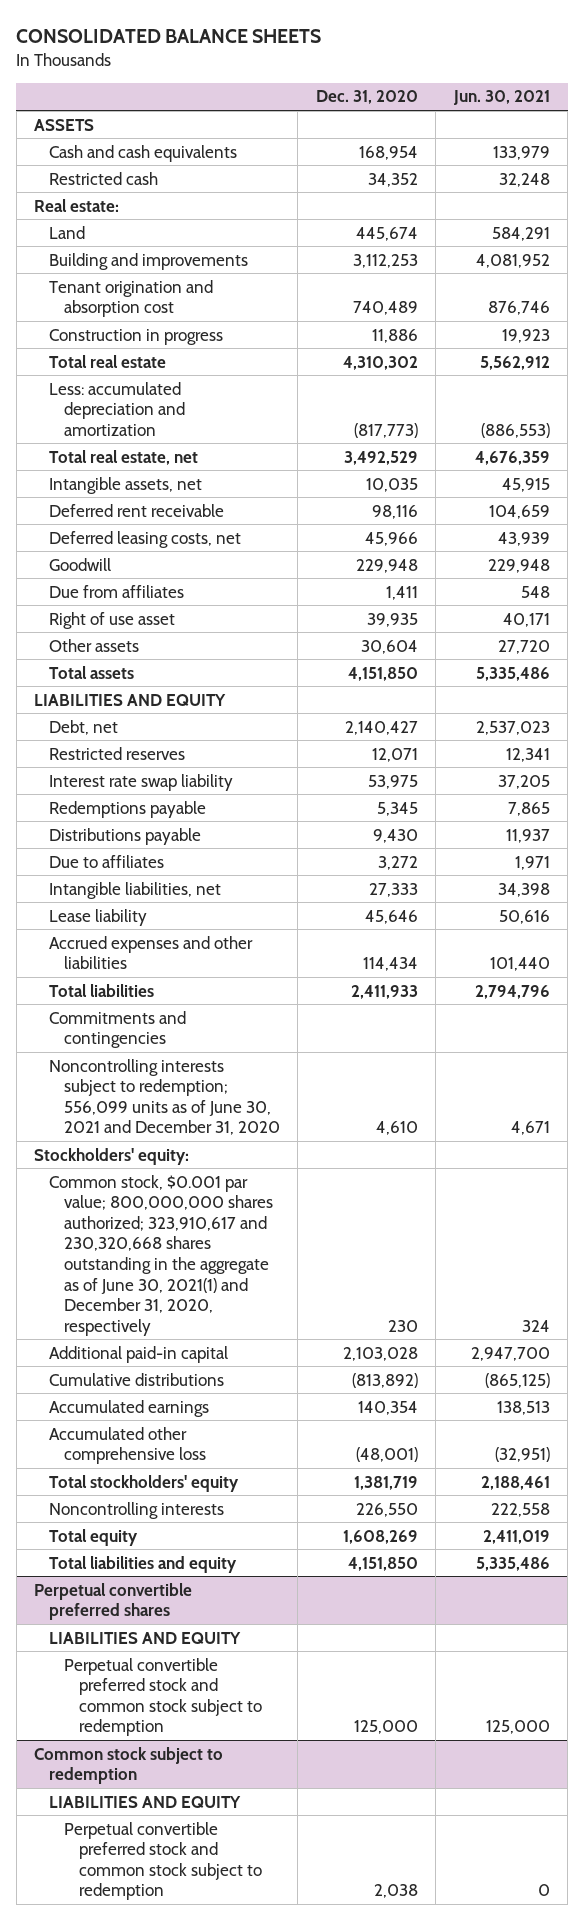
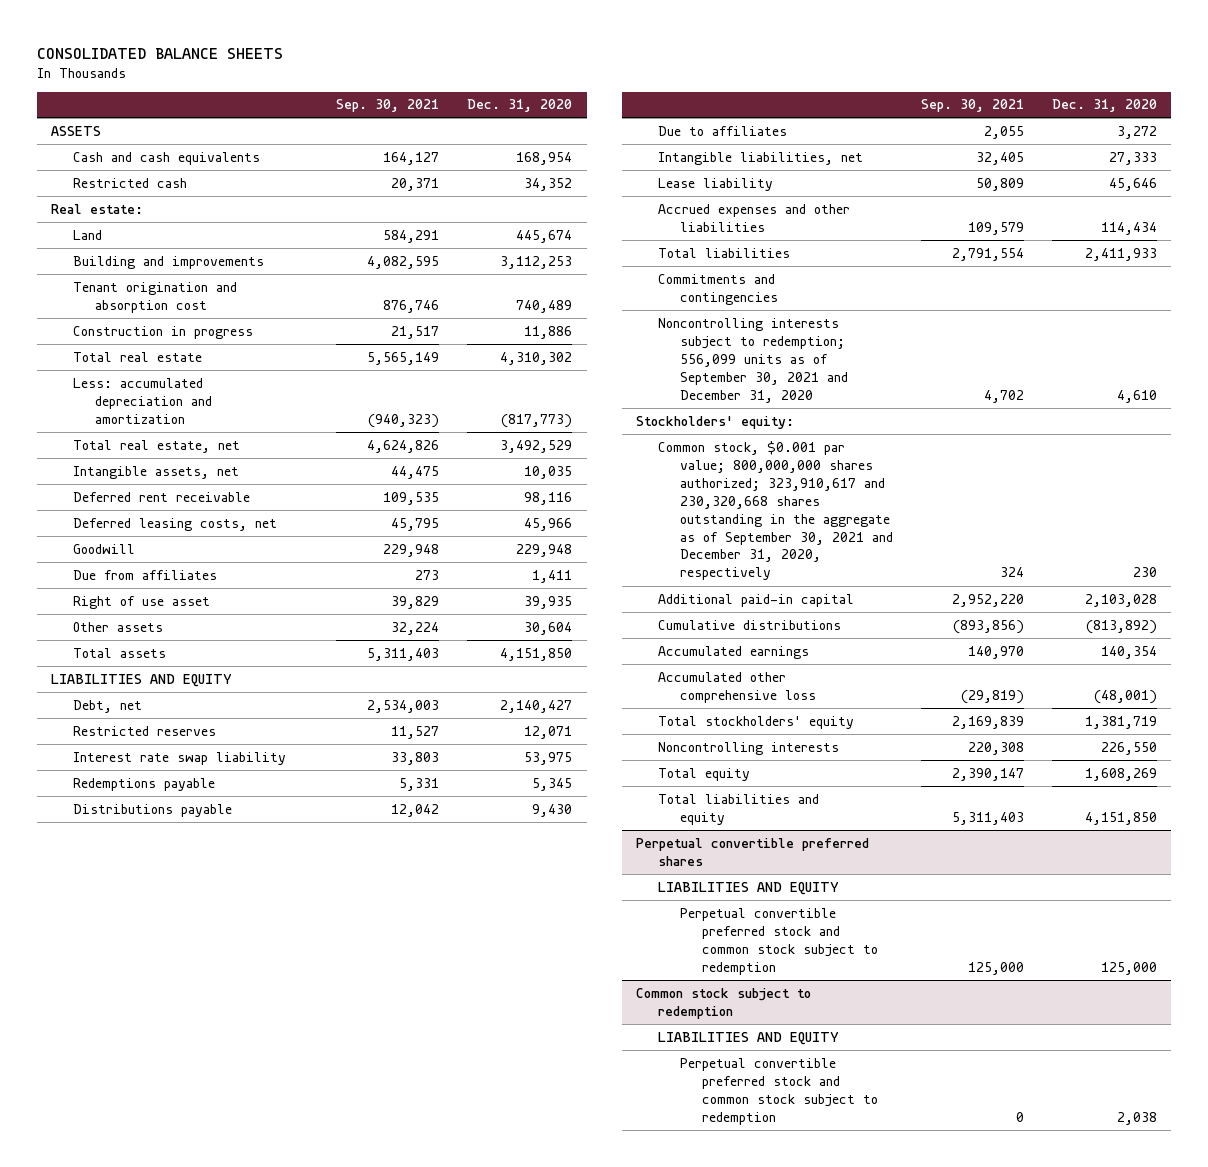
[452,90,550,106] Jun. 30, 2021 -> none
none -> [336,99,440,113] Sep. 30, 2021
[48,1058,280,1136] Noncontrolling interests subject to redemption; 556,099 units as of June 30, 2021 and December 31, 2020 -> [657,317,848,403] Noncontrolling interests subject to redemption; 556,099 units as of September 30, 2021 and December 31, 2020
[48,1174,273,1336] Common stock, $0.001 par value; 800,000,000 shares authorized; 323,910,617 and 230,320,668 shares outstanding in the aggregate as of June 30, 2021(1) and December 31, 2020, respectively -> [657,440,893,581] Common stock, $0.001 par value; 800,000,000 shares authorized; 323,910,617 and 230,320,668 shares outstanding in the aggregate as of September 30, 2021 and December 31, 2020, respectively

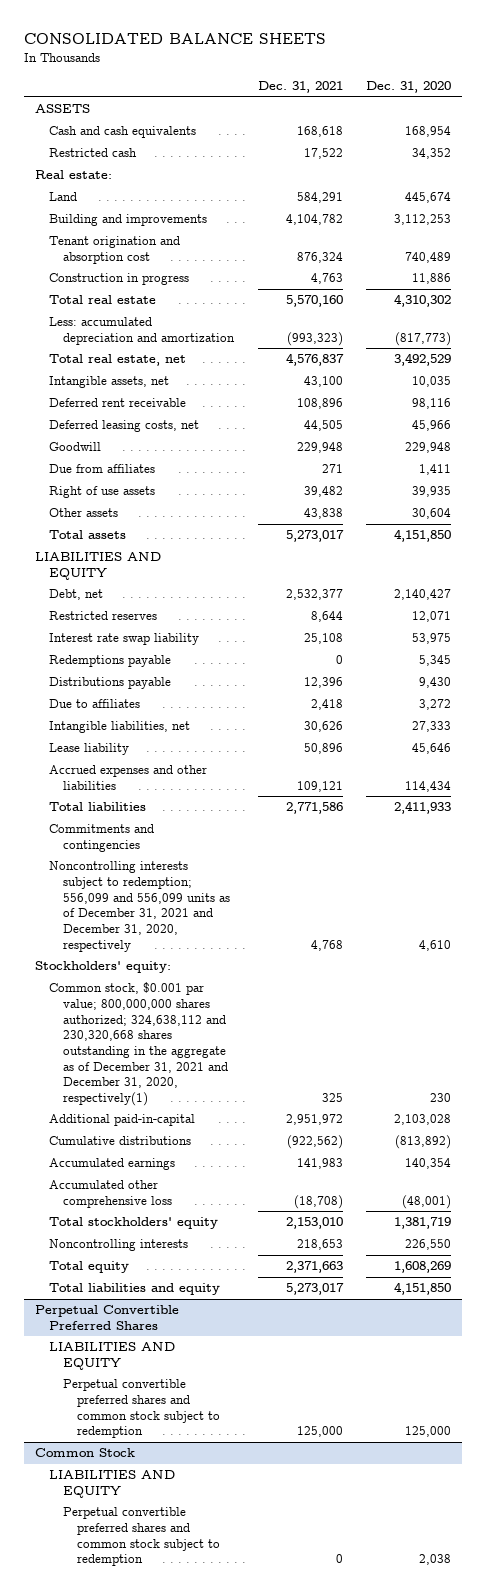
[336,99,440,113] Sep. 30, 2021 -> none
none -> [257,81,343,94] Dec. 31, 2021
[72,595,210,609] Right of use asset -> [49,486,156,499] Right of use assets
[657,317,848,403] Noncontrolling interests subject to redemption; 556,099 units as of September 30, 2021 and December 31, 2020 -> [49,861,231,952] Noncontrolling interests subject to redemption; 556,099 and 556,099 units as of December 31, 2021 and December 31, 2020, respectively
[657,440,893,581] Common stock, $0.001 par value; 800,000,000 shares authorized; 323,910,617 and 230,320,668 shares outstanding in the aggregate as of September 30, 2021 and December 31, 2020, respectively -> [49,982,229,1106] Common stock, $0.001 par value; 800,000,000 shares authorized; 324,638,112 and 230,320,668 shares outstanding in the aggregate as of December 31, 2021 and December 31, 2020, respectively(1)
[657,593,854,607] Additional paid-in capital -> [49,1114,196,1127] Additional paid-in-capital
[635,837,869,866] Perpetual convertible preferred shares -> [35,1305,180,1330] Perpetual Convertible Preferred Shares
[679,907,878,975] Perpetual convertible preferred stock and common stock subject to redemption -> [63,1379,221,1439] Perpetual convertible preferred shares and common stock subject to redemption
[635,987,811,1019] Common stock subject to redemption -> [35,1448,136,1458] Common Stock
[679,1057,878,1125] Perpetual convertible preferred stock and common stock subject to redemption -> [63,1507,221,1567] Perpetual convertible preferred shares and common stock subject to redemption

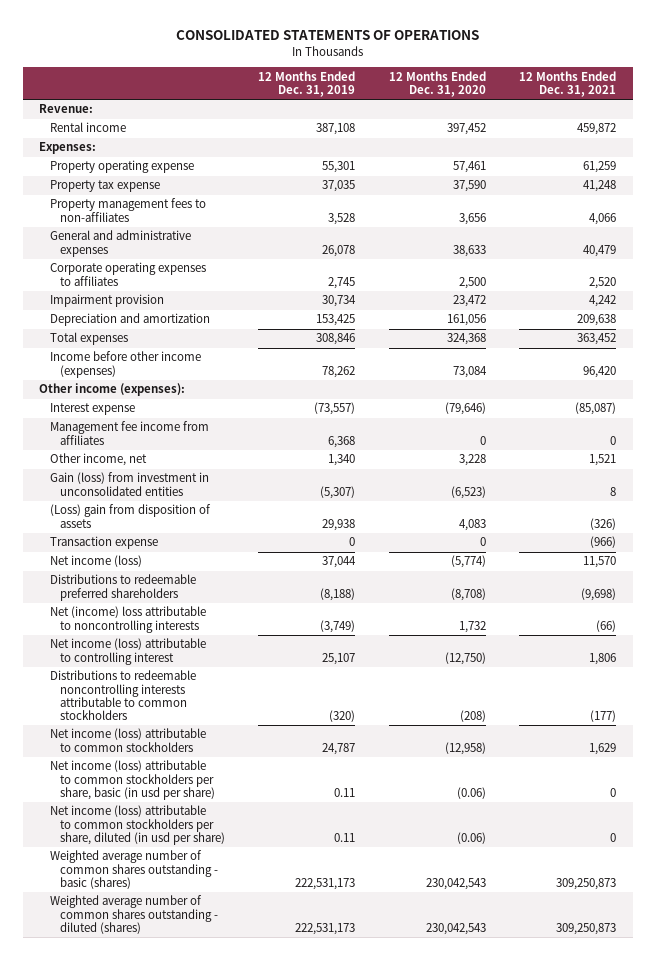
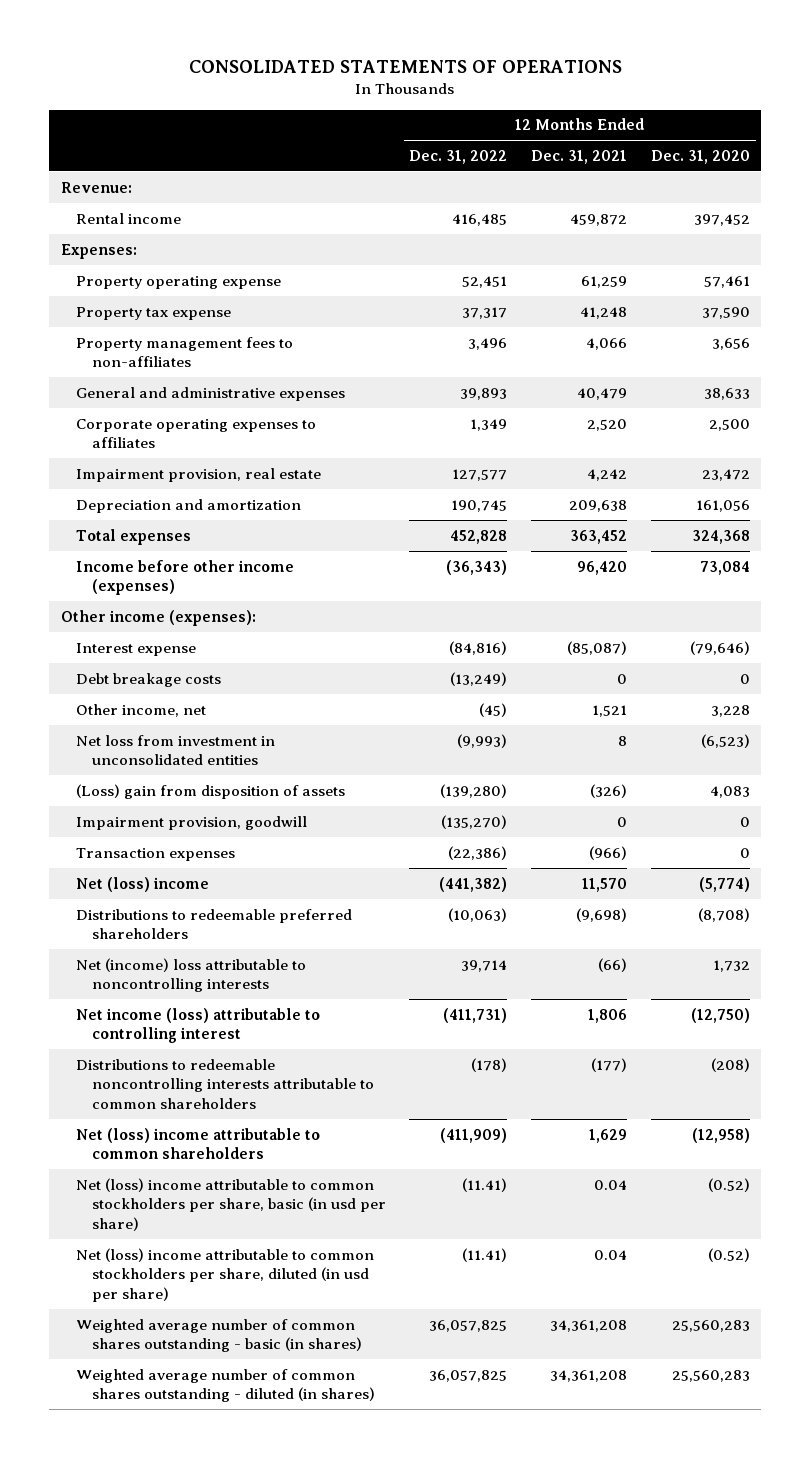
[258,70,356,98] 12 Months Ended Dec. 31, 2019 -> none
none -> [409,149,508,164] Dec. 31, 2022
[49,294,164,308] Impairment provision -> [76,467,322,482] Impairment provision, real estate
[49,421,209,445] Management fee income from affiliates -> none
none -> [76,672,222,687] Debt breakage costs
[49,472,209,496] Gain (loss) from investment in unconsolidated entities -> [76,734,276,766] Net loss from investment in unconsolidated entities
none -> [76,815,308,830] Impairment provision, goodwill
[49,536,158,550] Transaction expense -> [76,847,236,861] Transaction expenses
[49,555,142,568] Net income (loss) -> [76,876,210,892] Net (loss) income
[49,670,196,721] Distributions to redeemable noncontrolling interests attributable to common stockholders -> [76,1058,374,1110] Distributions to redeemable noncontrolling interests attributable to common shareholders
[49,728,206,752] Net income (loss) attributable to common stockholders -> [76,1127,321,1160] Net (loss) income attributable to common shareholders
[49,760,215,801] Net income (loss) attributable to common stockholders per share, basic (in usd per share) -> [76,1177,386,1232] Net (loss) income attributable to common stockholders per share, basic (in usd per share)
[456,787,486,800] (0.06) -> [707,1177,750,1192] (0.52)
[610,788,617,798] 0 -> [594,1179,628,1190] 0.04
[49,805,225,846] Net income (loss) attributable to common stockholders per share, diluted (in usd per share) -> [76,1247,375,1303] Net (loss) income attributable to common stockholders per share, diluted (in usd per share)
[456,832,486,845] (0.06) -> [707,1247,750,1262] (0.52)
[610,833,617,843] 0 -> [594,1249,628,1260] 0.04
[49,850,218,890] Weighted average number of common shares outstanding - basic (shares) -> [76,1318,362,1353] Weighted average number of common shares outstanding - basic (in shares)
[425,878,486,891] 230,042,543 -> [671,1319,750,1332] 25,560,283
[556,878,617,891] 309,250,873 -> [550,1319,628,1332] 34,361,208
[49,895,218,935] Weighted average number of common shares outstanding - diluted (shares) -> [76,1368,375,1403] Weighted average number of common shares outstanding - diluted (in shares)
[425,923,486,936] 230,042,543 -> [671,1369,750,1382] 25,560,283
[556,923,617,936] 309,250,873 -> [550,1369,628,1382] 34,361,208

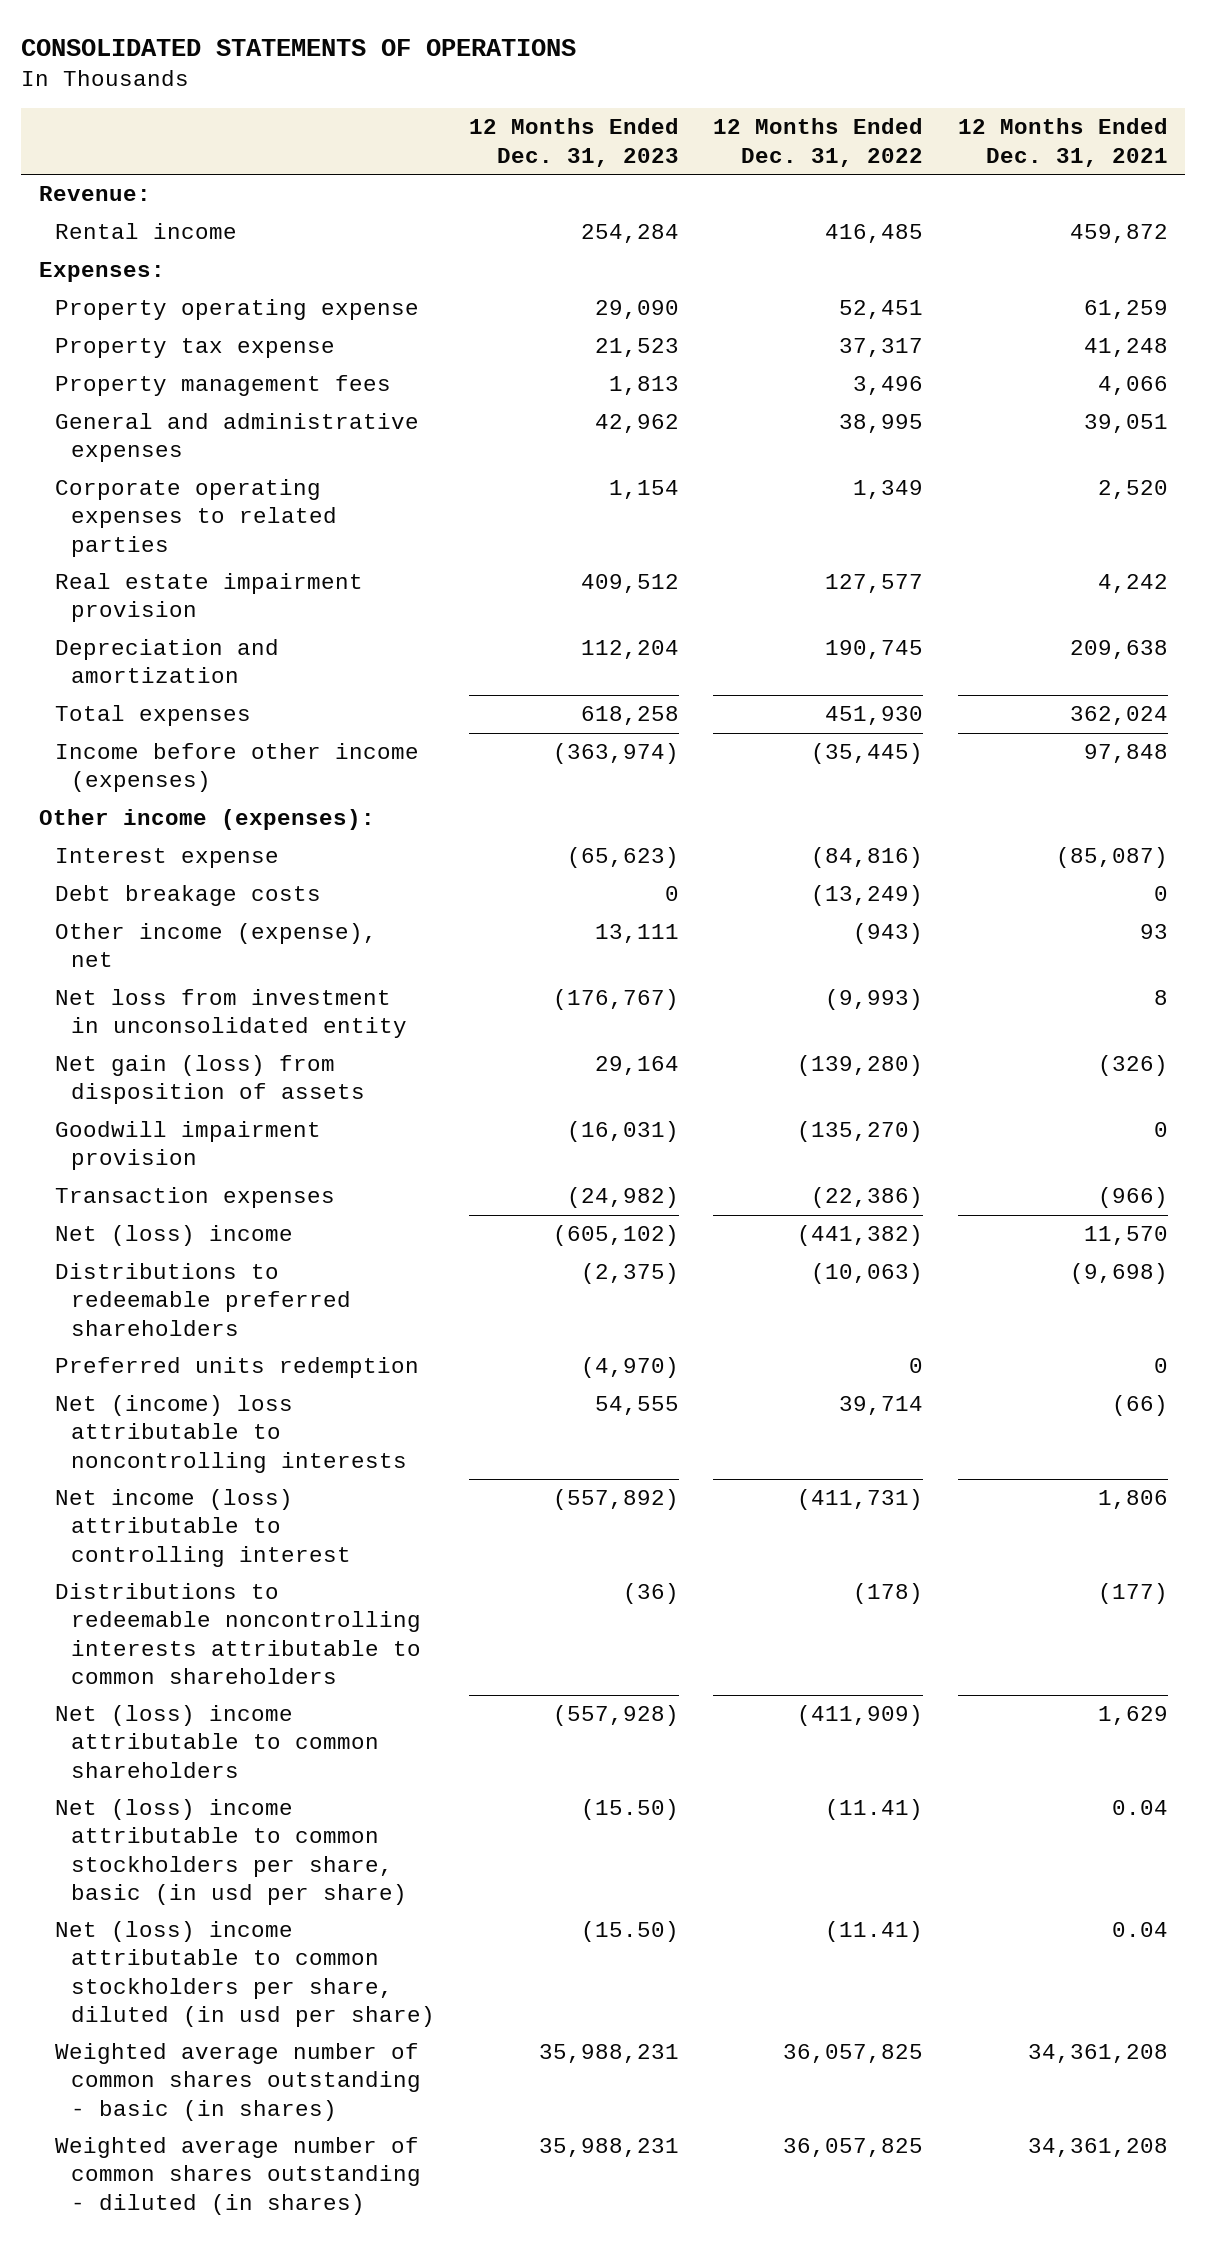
[650,149,750,164] Dec. 31, 2020 -> none
none -> [469,118,680,167] 12 Months Ended Dec. 31, 2023
[76,336,294,368] Property management fees to non-affiliates -> [54,375,391,397] Property management fees
[460,387,508,400] 39,893 -> [839,414,924,434] 38,995
[577,387,628,400] 40,479 -> [1083,414,1168,434] 39,051
[76,418,317,449] Corporate operating expenses to affiliates -> [54,479,337,557] Corporate operating expenses to related parties
[76,467,322,482] Impairment provision, real estate -> [54,573,363,623] Real estate impairment provision
[450,529,508,544] 452,828 -> [825,706,924,726] 451,930
[570,529,628,544] 363,452 -> [1069,706,1168,726] 362,024
[446,559,508,575] (36,343) -> [811,743,924,765] (35,445)
[577,560,628,575] 96,420 -> [1083,744,1168,764] 97,848
[76,703,207,717] Other income, net -> [54,923,377,968] Other income (expense), net
[479,702,508,717] (45) -> [853,923,924,945] (943)
[592,704,628,717] 1,521 -> [1139,924,1168,940] 93
[76,734,276,766] Net loss from investment in unconsolidated entities -> [54,989,407,1039] Net loss from investment in unconsolidated entity
[76,783,346,799] (Loss) gain from disposition of assets -> [54,1055,365,1105] Net gain (loss) from disposition of assets
[76,815,308,830] Impairment provision, goodwill -> [54,1121,321,1171] Goodwill impairment provision
none -> [54,1357,419,1379] Preferred units redemption

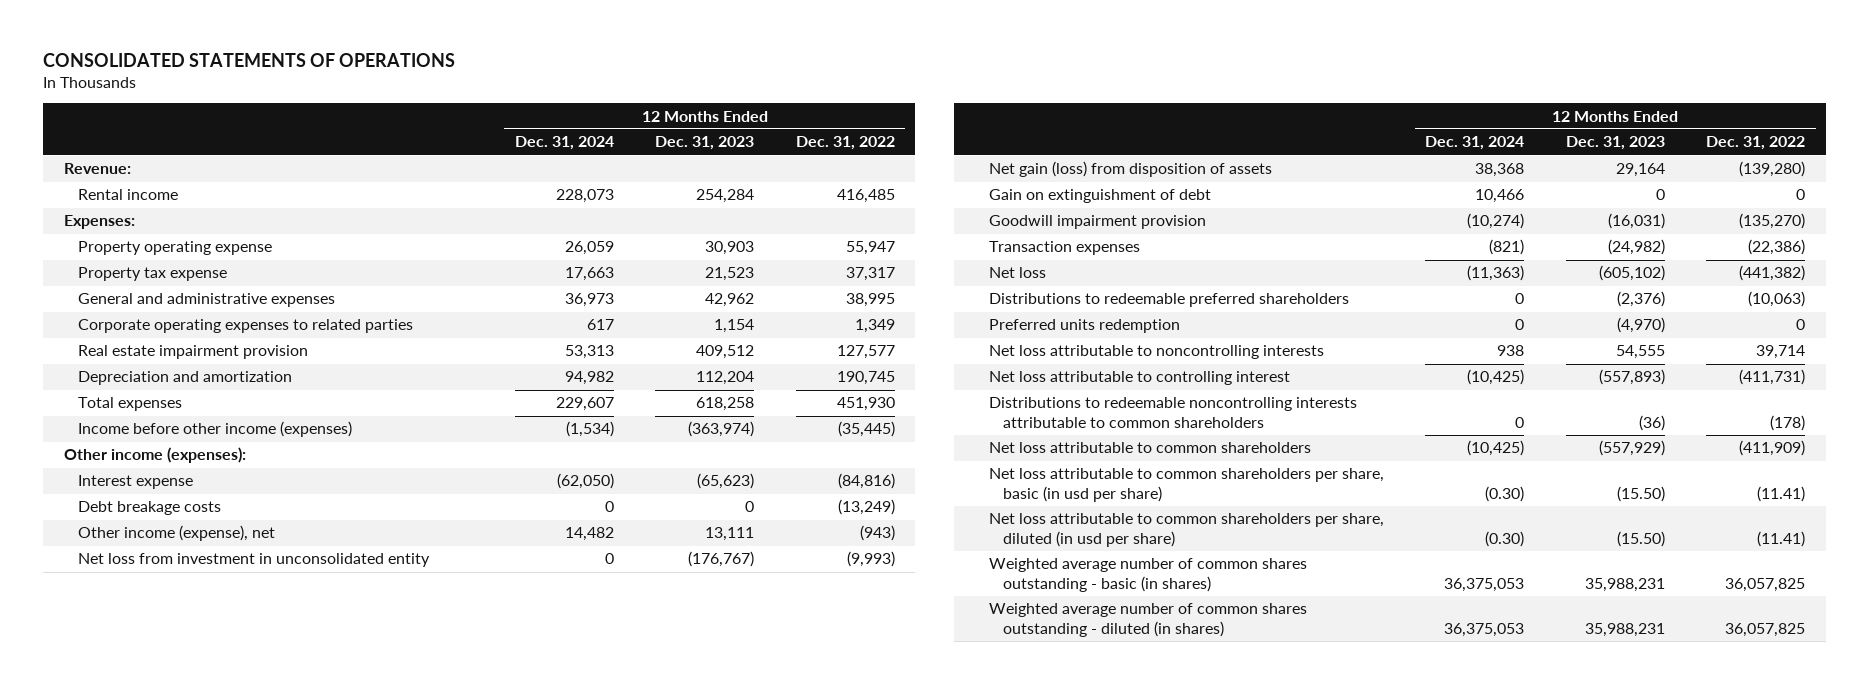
[957,118,1168,167] 12 Months Ended Dec. 31, 2021 -> none
none -> [514,136,614,151] Dec. 31, 2024
[595,300,680,320] 29,090 -> [705,241,755,256] 30,903
[839,300,924,320] 52,451 -> [845,241,895,256] 55,947
[54,375,391,397] Property management fees -> none
none -> [988,189,1211,204] Gain on extinguishment of debt
[54,1225,293,1247] Net (loss) income -> [988,267,1046,279] Net loss
[581,1263,680,1285] (2,375) -> [1616,291,1665,308] (2,376)
[54,1395,407,1473] Net (income) loss attributable to noncontrolling interests -> [988,345,1324,360] Net loss attributable to noncontrolling interests
[54,1489,351,1567] Net income (loss) attributable to controlling interest -> [988,371,1290,386] Net loss attributable to controlling interest
[553,1489,680,1511] (557,892) -> [1598,369,1665,386] (557,893)
[54,1705,379,1778] Net (loss) income attributable to common shareholders -> [988,442,1311,454] Net loss attributable to common shareholders
[553,1705,680,1727] (557,928) -> [1598,440,1665,457] (557,929)
[54,1799,407,1905] Net (loss) income attributable to common stockholders per share, basic (in usd per share) -> [988,468,1384,502] Net loss attributable to common shareholders per share, basic (in usd per share)
[54,1921,435,2027] Net (loss) income attributable to common stockholders per share, diluted (in usd per share) -> [988,513,1384,547] Net loss attributable to common shareholders per share, diluted (in usd per share)

